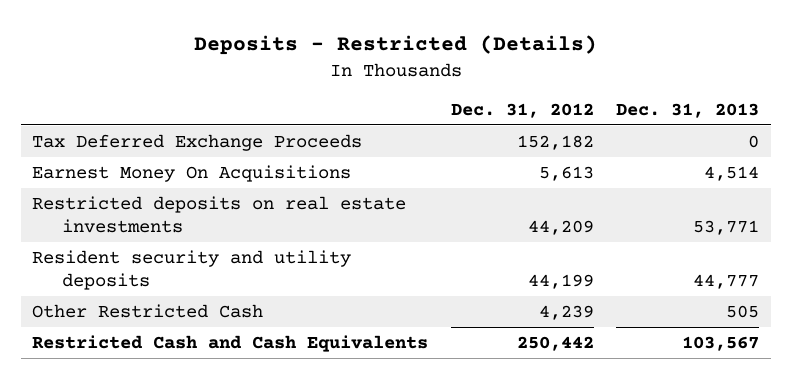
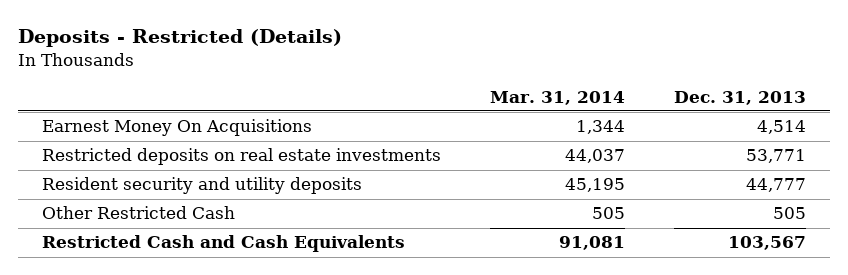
[450,103,594,119] Dec. 31, 2012 -> none
none -> [490,90,626,105] Mar. 31, 2014
[32,133,363,151] Tax Deferred Exchange Proceeds -> none

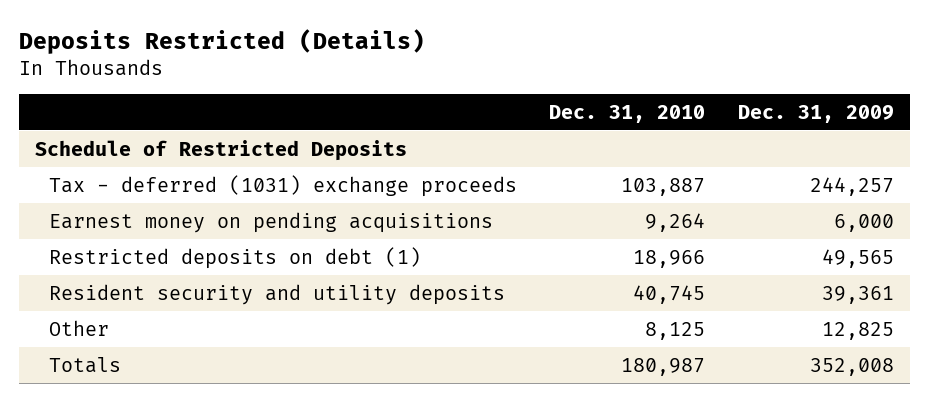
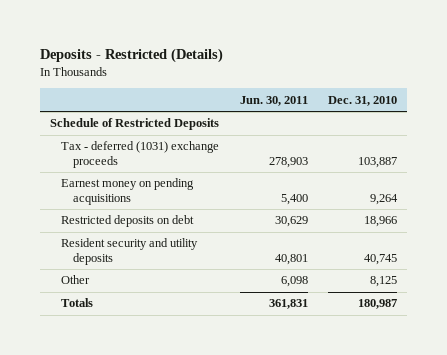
[18,28,425,54] Deposits Restricted (Details) -> [40,48,224,64] Deposits - Restricted (Details)
[737,104,894,123] Dec. 31, 2009 -> none
none -> [239,95,308,106] Jun. 30, 2011
[49,246,422,269] Restricted deposits on debt (1) -> [61,215,195,228] Restricted deposits on debt

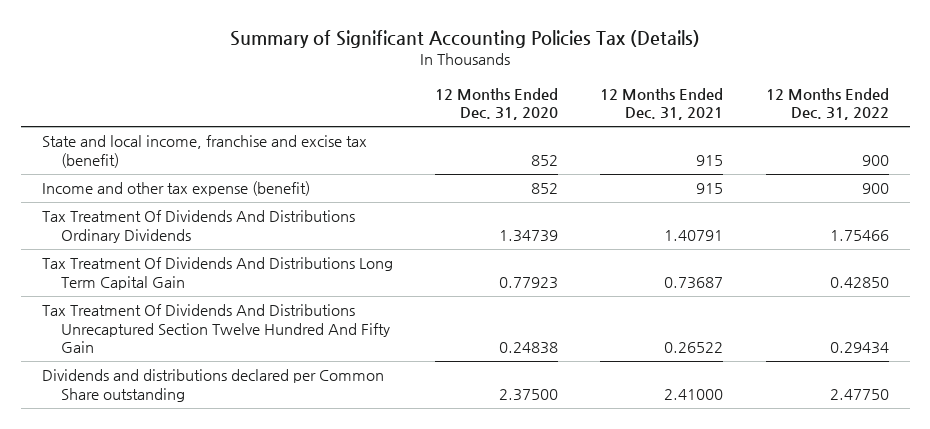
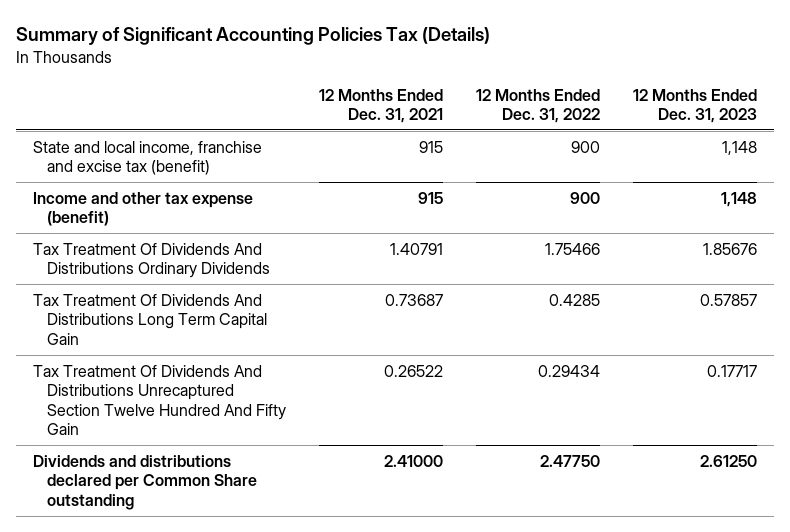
[435,87,559,121] 12 Months Ended Dec. 31, 2020 -> none
none -> [633,88,758,123] 12 Months Ended Dec. 31, 2023
[829,276,889,288] 0.42850 -> [549,293,601,306] 0.4285

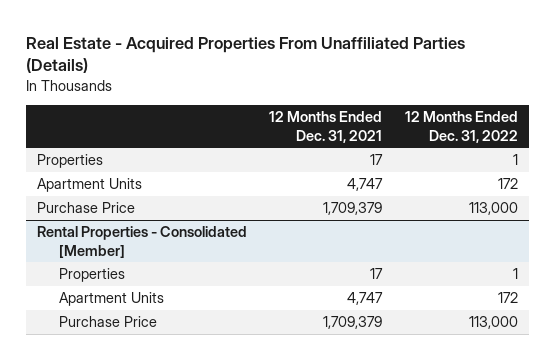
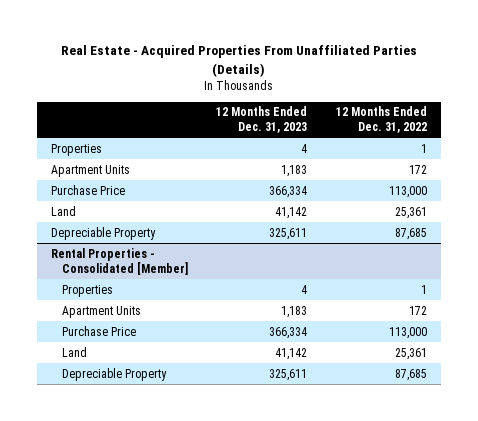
[269,111,383,143] 12 Months Ended Dec. 31, 2021 -> none
none -> [216,106,308,134] 12 Months Ended Dec. 31, 2023
none -> [51,205,77,216] Land
none -> [51,226,157,240] Depreciable Property
none -> [61,346,87,357] Land
none -> [61,367,167,381] Depreciable Property

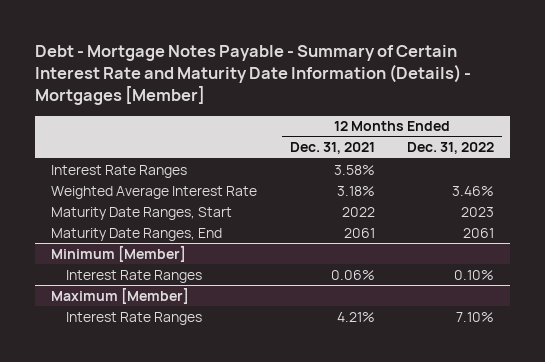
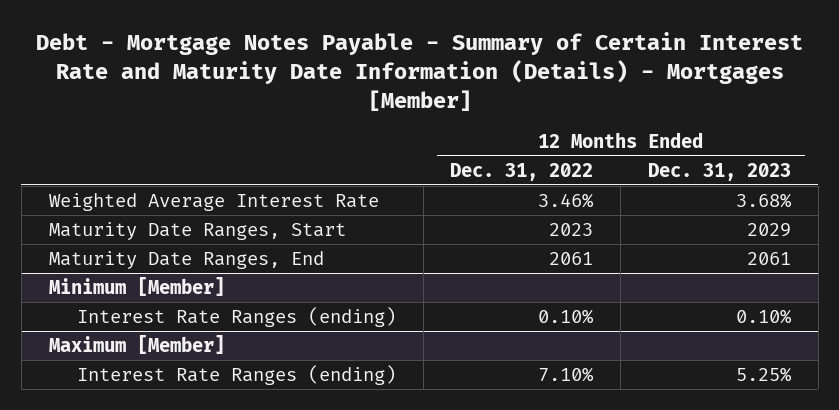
[289,142,375,155] Dec. 31, 2021 -> none
none -> [647,162,791,181] Dec. 31, 2023
[51,164,188,178] Interest Rate Ranges -> none
[65,269,202,283] Interest Rate Ranges -> [76,306,396,327] Interest Rate Ranges (ending)
[65,311,202,325] Interest Rate Ranges -> [76,364,396,385] Interest Rate Ranges (ending)

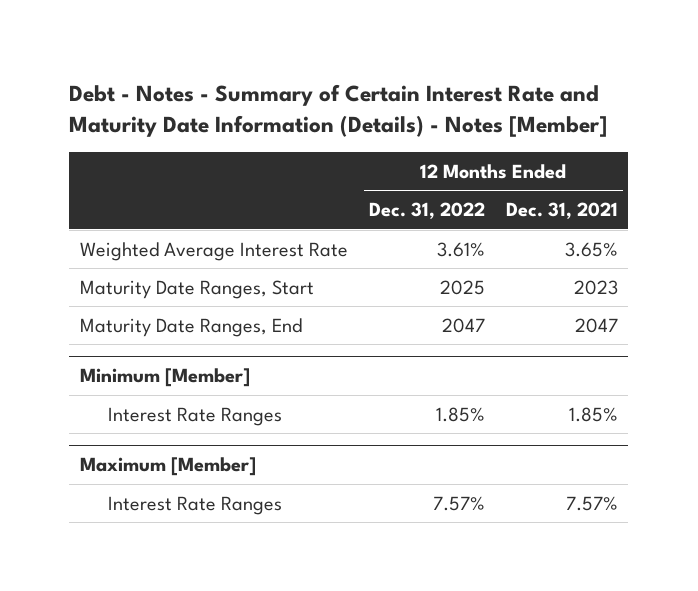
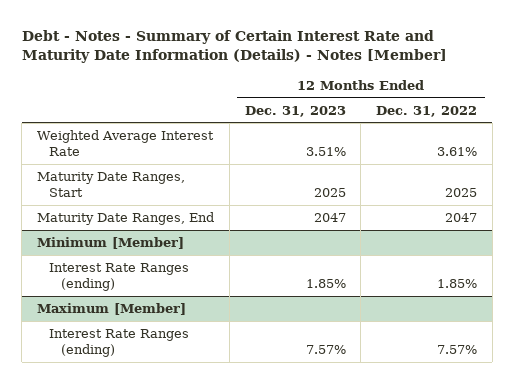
[505,202,618,220] Dec. 31, 2021 -> none
none -> [244,105,346,117] Dec. 31, 2023
[108,406,283,426] Interest Rate Ranges -> [48,262,189,291] Interest Rate Ranges (ending)
[108,495,283,515] Interest Rate Ranges -> [48,328,189,357] Interest Rate Ranges (ending)

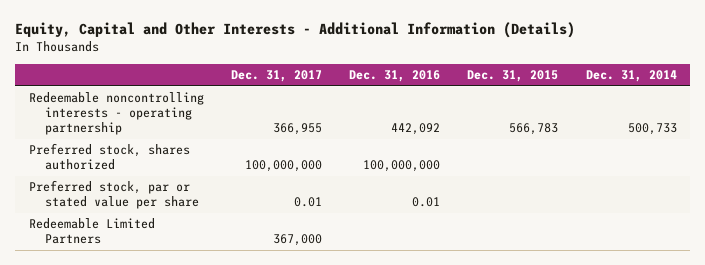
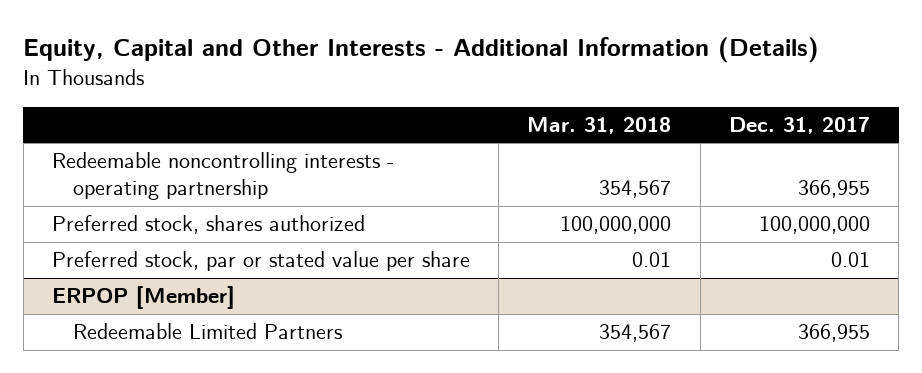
[349,70,441,83] Dec. 31, 2016 -> none
[467,70,559,83] Dec. 31, 2015 -> none
[585,70,677,83] Dec. 31, 2014 -> none
none -> [527,116,672,134] Mar. 31, 2018
none -> [51,286,235,310] ERPOP [Member]
[272,234,322,247] 367,000 -> [798,324,871,343] 366,955

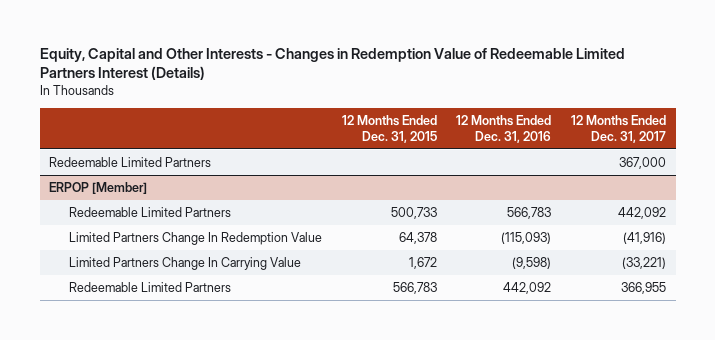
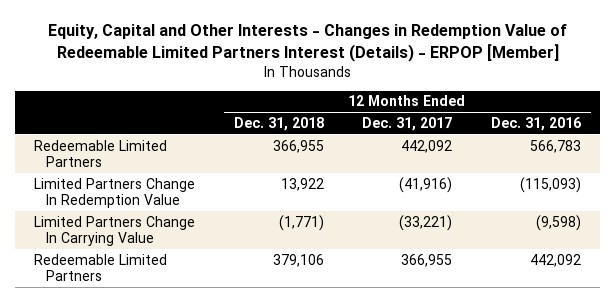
[39,47,625,81] Equity, Capital and Other Interests - Changes in Redemption Value of Redeemable Limited Partners Interest (Details) -> [47,24,567,62] Equity, Capital and Other Interests - Changes in Redemption Value of Redeemable Limited Partners Interest (Details) - ERPOP [Member]
[341,114,437,143] 12 Months Ended Dec. 31, 2015 -> none
none -> [233,116,324,131] Dec. 31, 2018
[49,157,212,168] Redeemable Limited Partners -> none
[49,182,148,195] ERPOP [Member] -> none

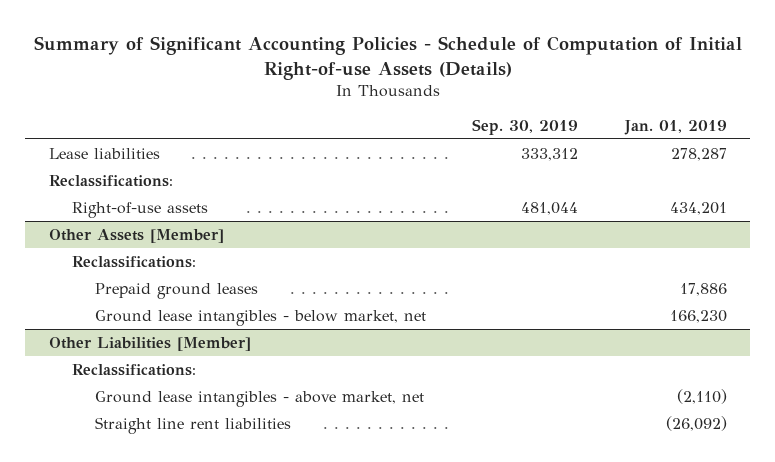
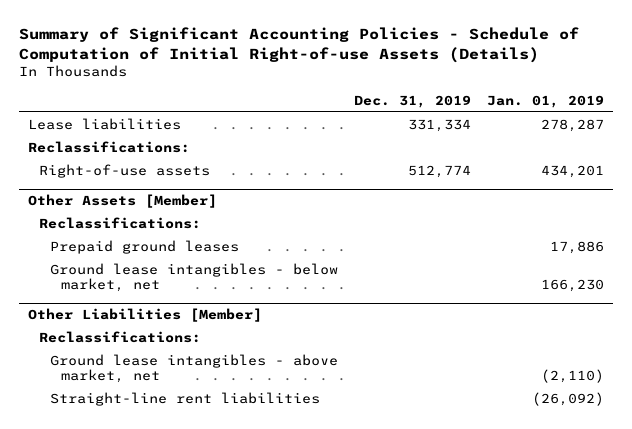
[472,119,579,136] Sep. 30, 2019 -> none
none -> [354,94,472,108] Dec. 31, 2019
[94,416,291,434] Straight line rent liabilities -> [49,391,320,406] Straight-line rent liabilities

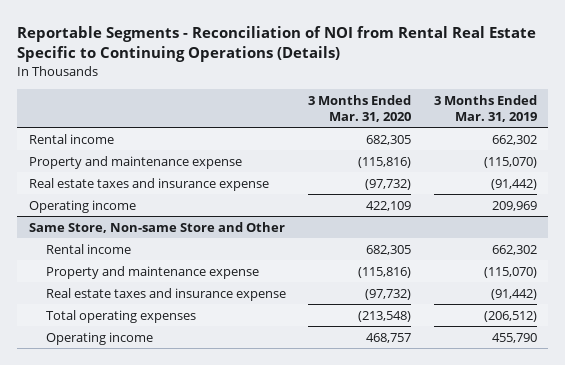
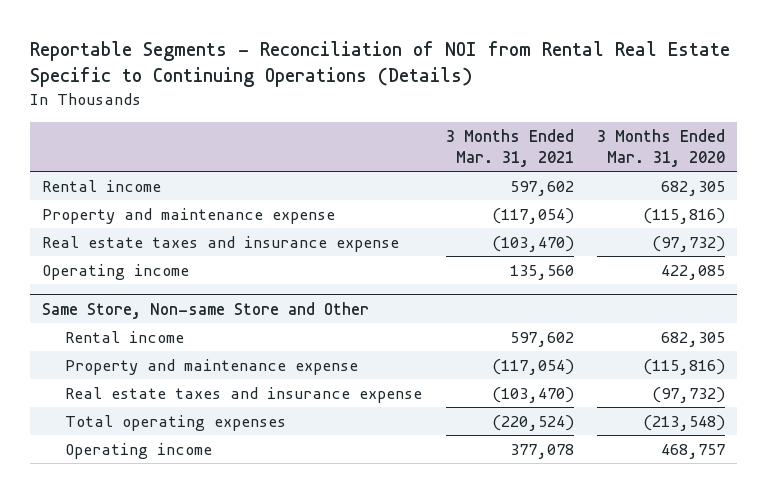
[433,94,537,123] 3 Months Ended Mar. 31, 2019 -> none
none -> [445,128,574,167] 3 Months Ended Mar. 31, 2021
[366,200,412,211] 422,109 -> [661,264,726,280] 422,085

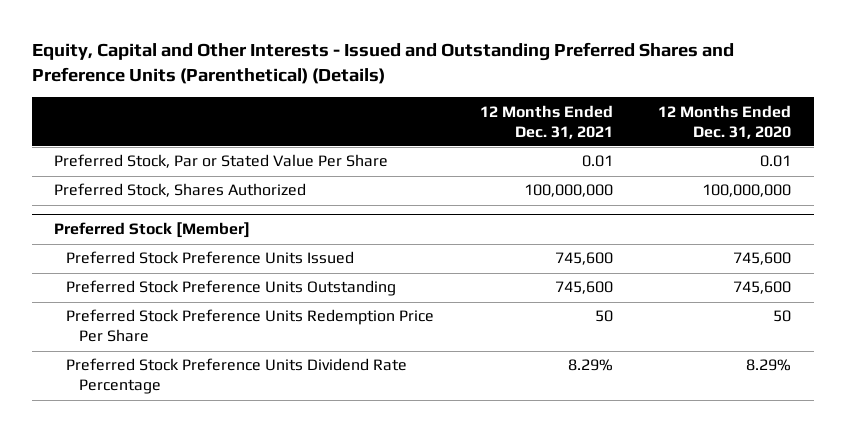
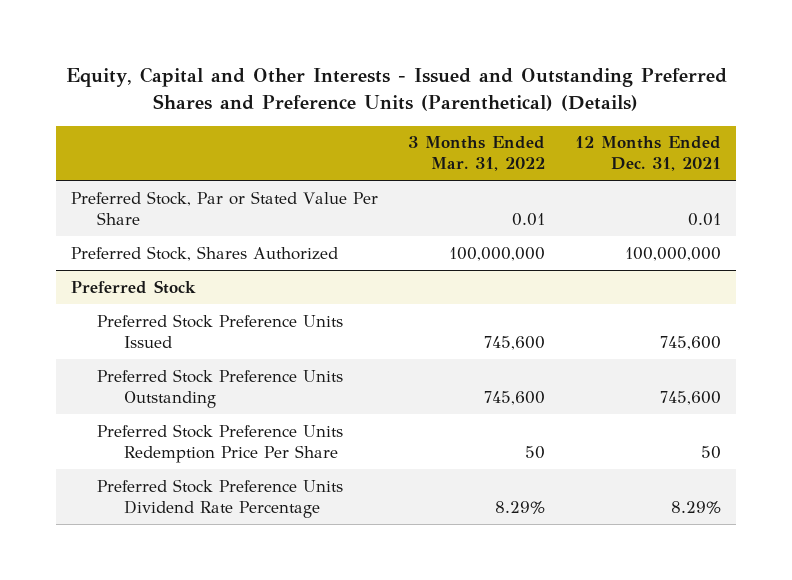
[658,104,792,139] 12 Months Ended Dec. 31, 2020 -> none
none -> [407,136,545,172] 3 Months Ended Mar. 31, 2022
[54,222,251,239] Preferred Stock [Member] -> [70,279,196,294] Preferred Stock

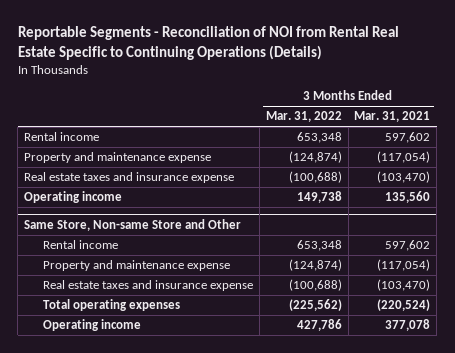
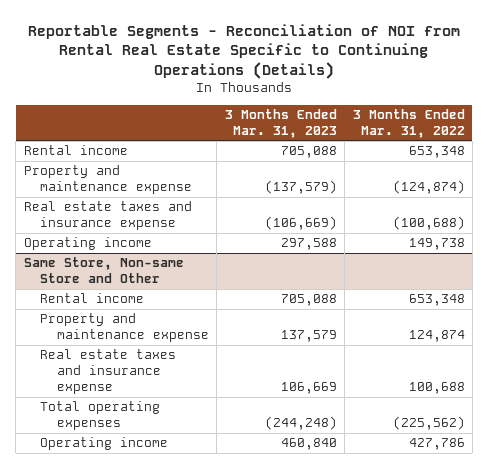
[354,111,431,123] Mar. 31, 2021 -> none
none -> [224,109,337,139] 3 Months Ended Mar. 31, 2023
[288,259,342,272] (124,874) -> [408,330,465,343] 124,874
[288,279,342,292] (100,688) -> [408,382,465,395] 100,688

